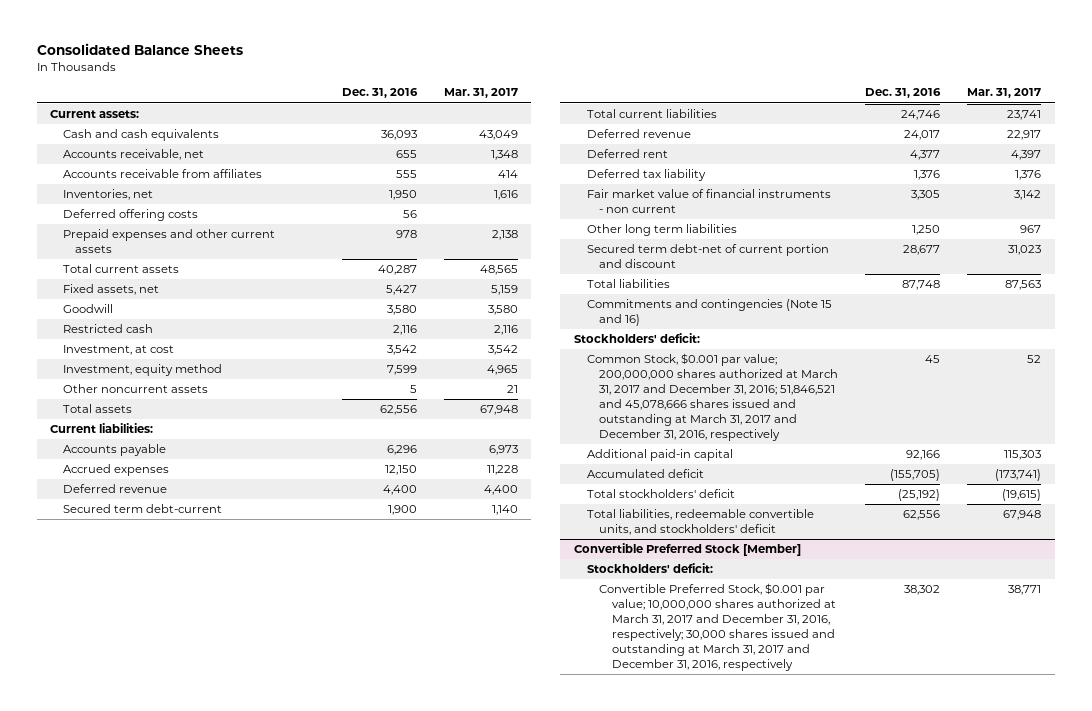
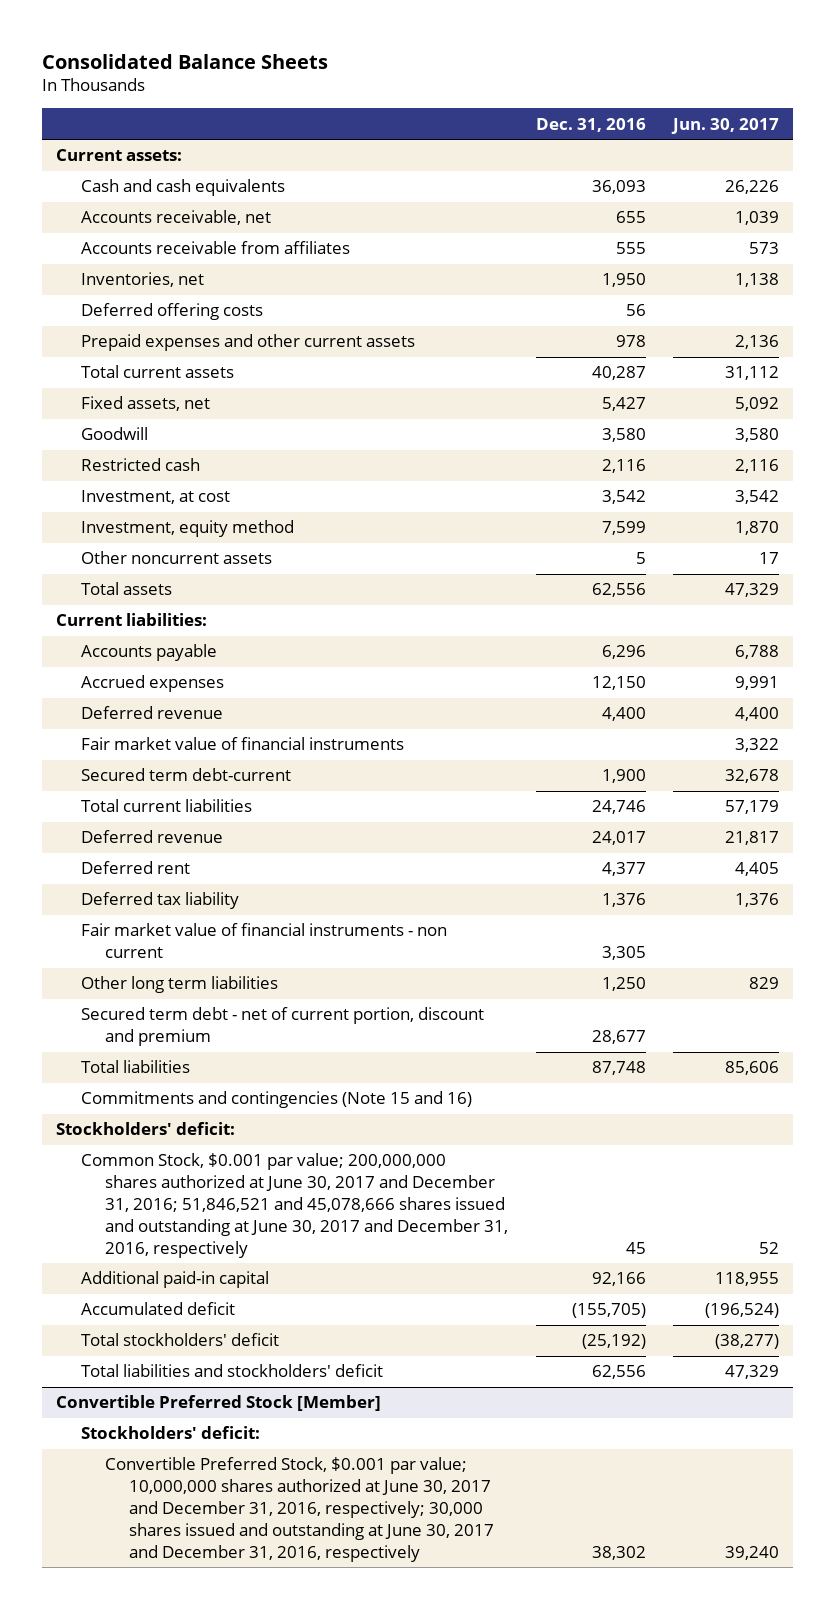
[443,88,518,99] Mar. 31, 2017 -> none
none -> [671,117,780,134] Jun. 30, 2017
none -> [80,737,404,751] Fair market value of financial instruments
[586,244,829,269] Secured term debt-net of current portion and discount -> [80,1007,484,1047] Secured term debt - net of current portion, discount and premium
[586,353,839,441] Common Stock, $0.001 par value; 200,000,000 shares authorized at March 31, 2017 and December 31, 2016; 51,846,521 and 45,078,666 shares issued and outstanding at March 31, 2017 and December 31, 2016, respectively -> [80,1153,509,1258] Common Stock, $0.001 par value; 200,000,000 shares authorized at June 30, 2017 and December 31, 2016; 51,846,521 and 45,078,666 shares issued and outstanding at June 30, 2017 and December 31, 2016, respectively
[586,509,814,536] Total liabilities, redeemable convertible units, and stockholders' deficit -> [80,1364,383,1378] Total liabilities and stockholders' deficit
[599,583,836,671] Convertible Preferred Stock, $0.001 par value; 10,000,000 shares authorized at March 31, 2017 and December 31, 2016, respectively; 30,000 shares issued and outstanding at March 31, 2017 and December 31, 2016, respectively -> [105,1457,495,1562] Convertible Preferred Stock, $0.001 par value; 10,000,000 shares authorized at June 30, 2017 and December 31, 2016, respectively; 30,000 shares issued and outstanding at June 30, 2017 and December 31, 2016, respectively

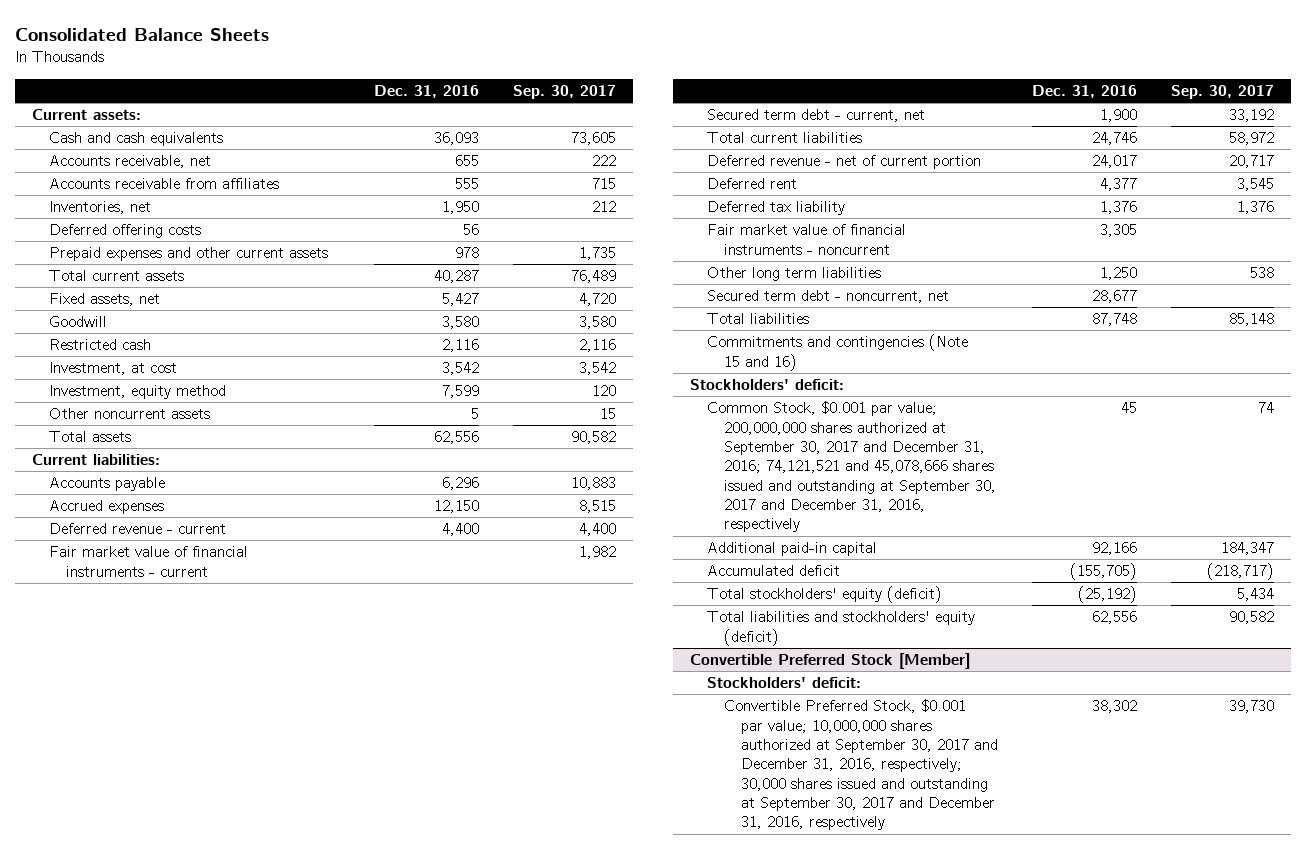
[671,117,780,134] Jun. 30, 2017 -> none
none -> [512,84,616,99] Sep. 30, 2017
[80,706,223,720] Deferred revenue -> [49,523,227,535] Deferred revenue - current
[80,737,404,751] Fair market value of financial instruments -> [49,546,249,577] Fair market value of financial instruments - current
[80,768,291,782] Secured term debt-current -> [707,109,926,123] Secured term debt - current, net
[80,830,223,844] Deferred revenue -> [707,155,982,170] Deferred revenue - net of current portion
[80,923,447,959] Fair market value of financial instruments - non current -> [707,224,907,255] Fair market value of financial instruments - noncurrent
[80,1007,484,1047] Secured term debt - net of current portion, discount and premium -> [707,290,950,304] Secured term debt - noncurrent, net
[80,1153,509,1258] Common Stock, $0.001 par value; 200,000,000 shares authorized at June 30, 2017 and December 31, 2016; 51,846,521 and 45,078,666 shares issued and outstanding at June 30, 2017 and December 31, 2016, respectively -> [707,401,997,533] Common Stock, $0.001 par value; 200,000,000 shares authorized at September 30, 2017 and December 31, 2016; 74,121,521 and 45,078,666 shares issued and outstanding at September 30, 2017 and December 31, 2016, respectively
[80,1333,279,1347] Total stockholders' deficit -> [707,586,943,604] Total stockholders' equity (deficit)
[80,1364,383,1378] Total liabilities and stockholders' deficit -> [707,611,976,646] Total liabilities and stockholders' equity (deficit)
[105,1457,495,1562] Convertible Preferred Stock, $0.001 par value; 10,000,000 shares authorized at June 30, 2017 and December 31, 2016, respectively; 30,000 shares issued and outstanding at June 30, 2017 and December 31, 2016, respectively -> [724,699,998,831] Convertible Preferred Stock, $0.001 par value; 10,000,000 shares authorized at September 30, 2017 and December 31, 2016, respectively; 30,000 shares issued and outstanding at September 30, 2017 and December 31, 2016, respectively

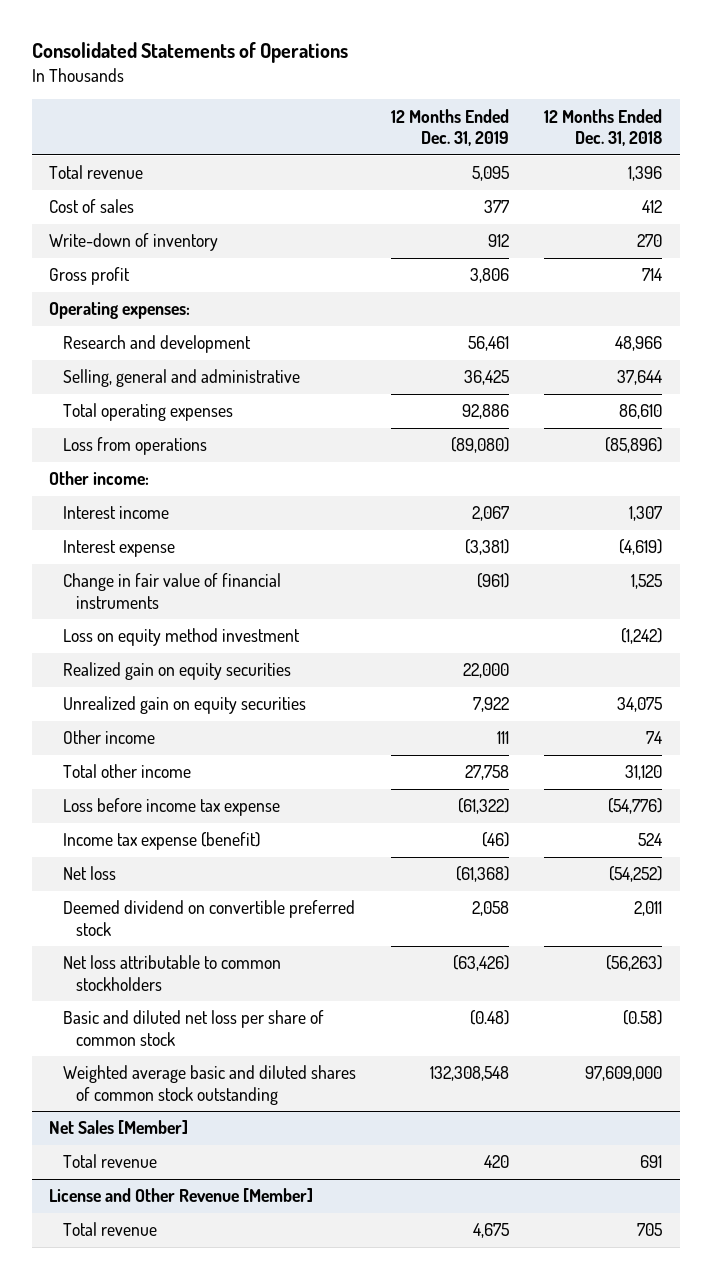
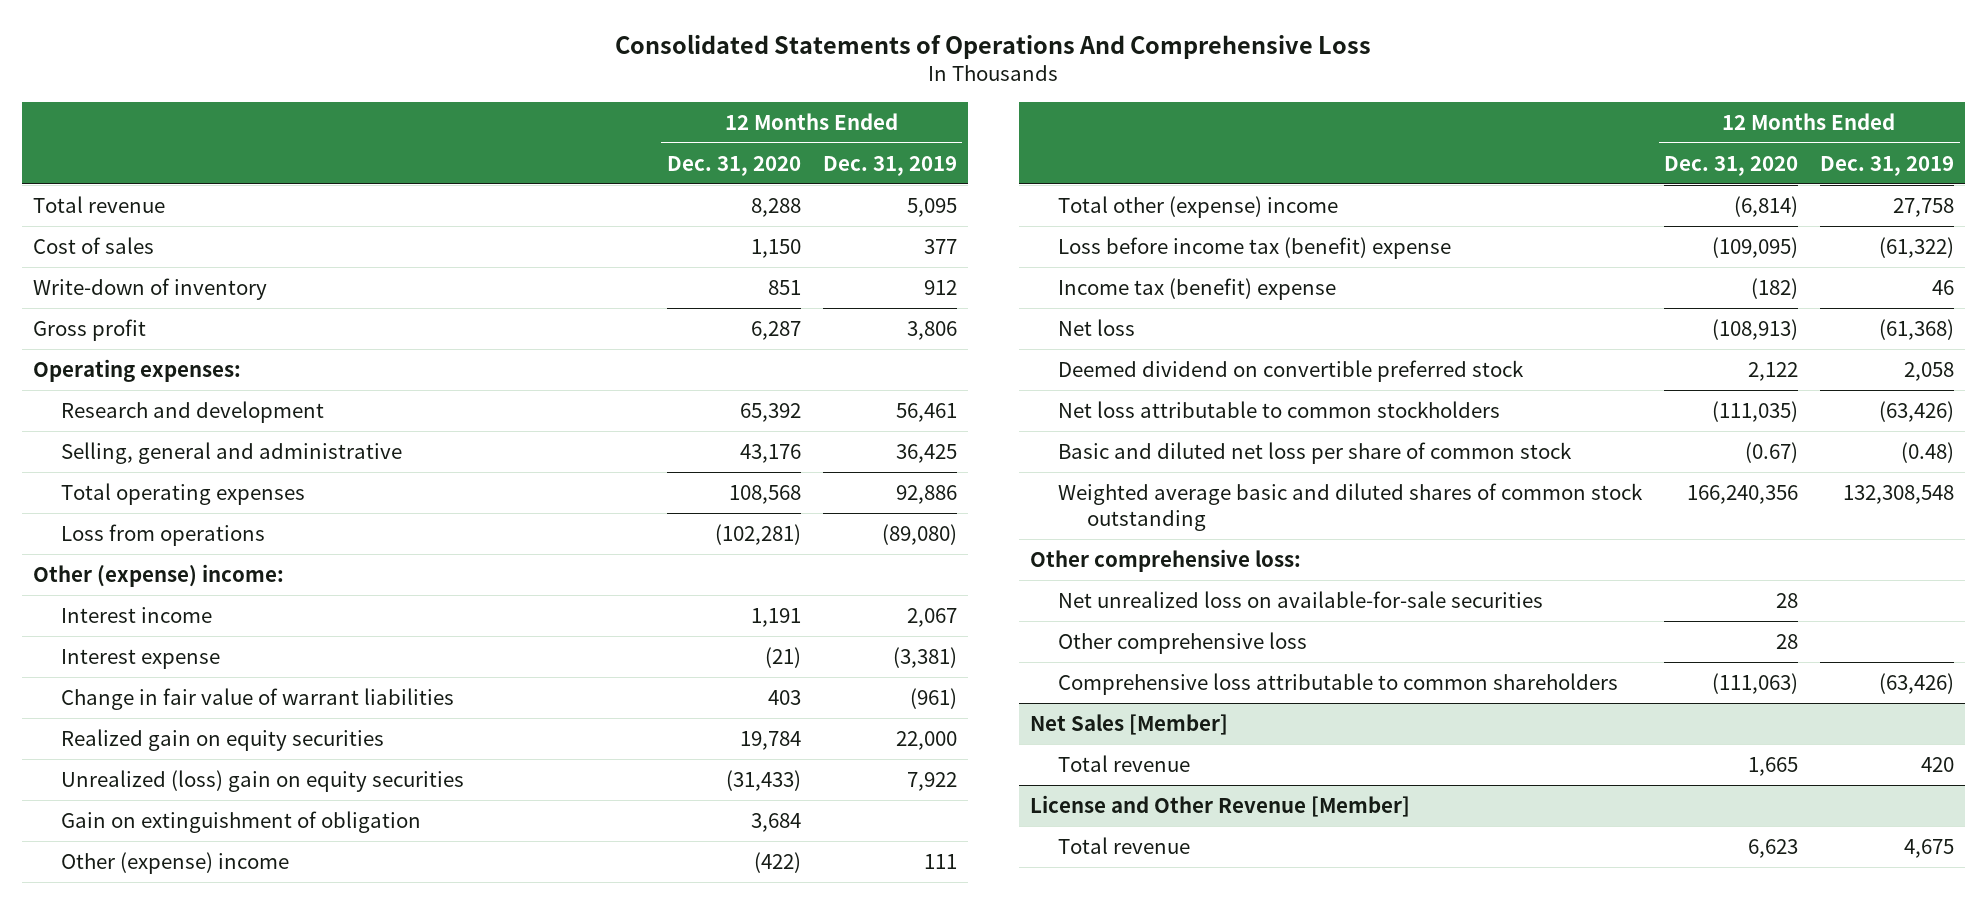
[31,42,348,64] Consolidated Statements of Operations -> [615,33,1372,59] Consolidated Statements of Operations And Comprehensive Loss
[544,108,663,146] 12 Months Ended Dec. 31, 2018 -> none
none -> [666,155,801,176] Dec. 31, 2020
[49,471,150,486] Other income: -> [32,563,284,587] Other (expense) income:
[62,628,300,647] Loss on equity method investment -> none
[62,573,281,609] Change in fair value of financial instruments -> [60,687,454,710] Change in fair value of warrant liabilities
[62,696,306,715] Unrealized gain on equity securities -> [60,769,464,792] Unrealized (loss) gain on equity securities
none -> [60,810,421,833] Gain on extinguishment of obligation
[62,730,155,745] Other income -> [60,851,289,874] Other (expense) income
[62,764,191,779] Total other income -> [1058,195,1339,218] Total other (expense) income
[62,798,280,817] Loss before income tax expense -> [1058,236,1452,259] Loss before income tax (benefit) expense
[62,832,260,851] Income tax expense (benefit) -> [1058,277,1337,300] Income tax (benefit) expense
[481,832,509,848] (46) -> [1932,279,1955,295] 46
none -> [1030,548,1302,572] Other comprehensive loss:
none -> [1058,590,1544,608] Net unrealized loss on available-for-sale securities
none -> [1058,631,1308,654] Other comprehensive loss
none -> [1058,672,1619,695] Comprehensive loss attributable to common shareholders

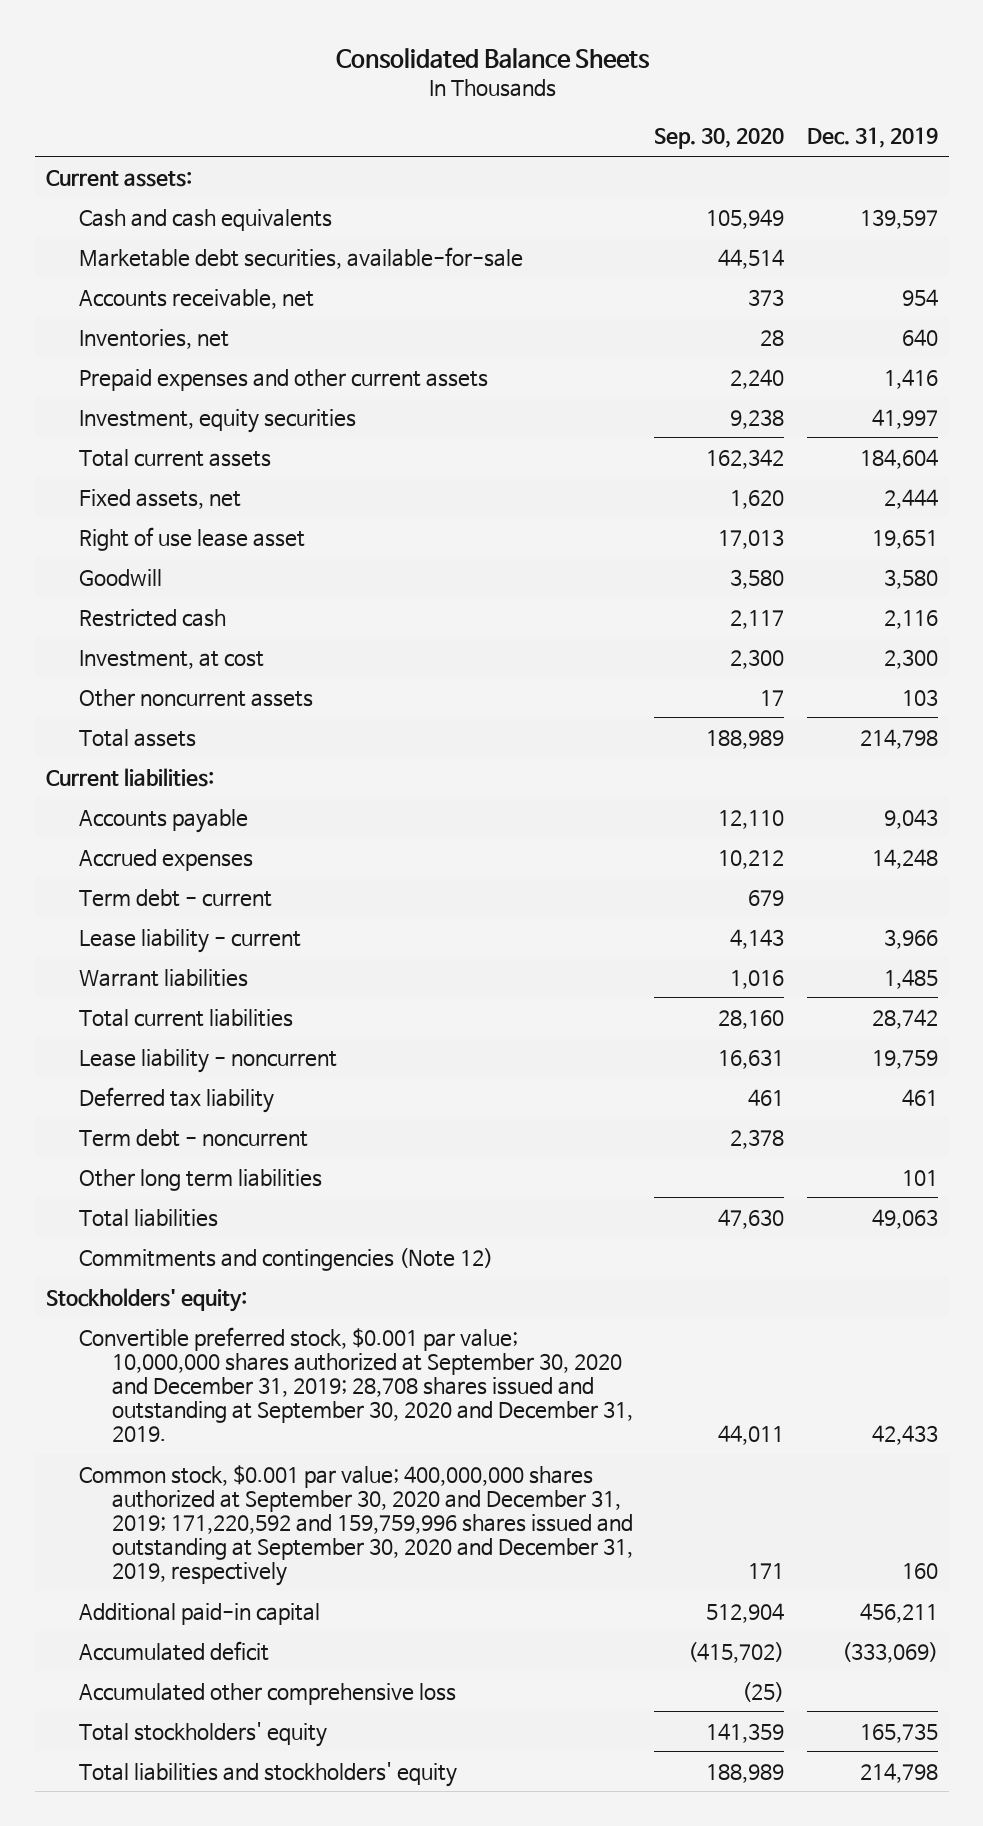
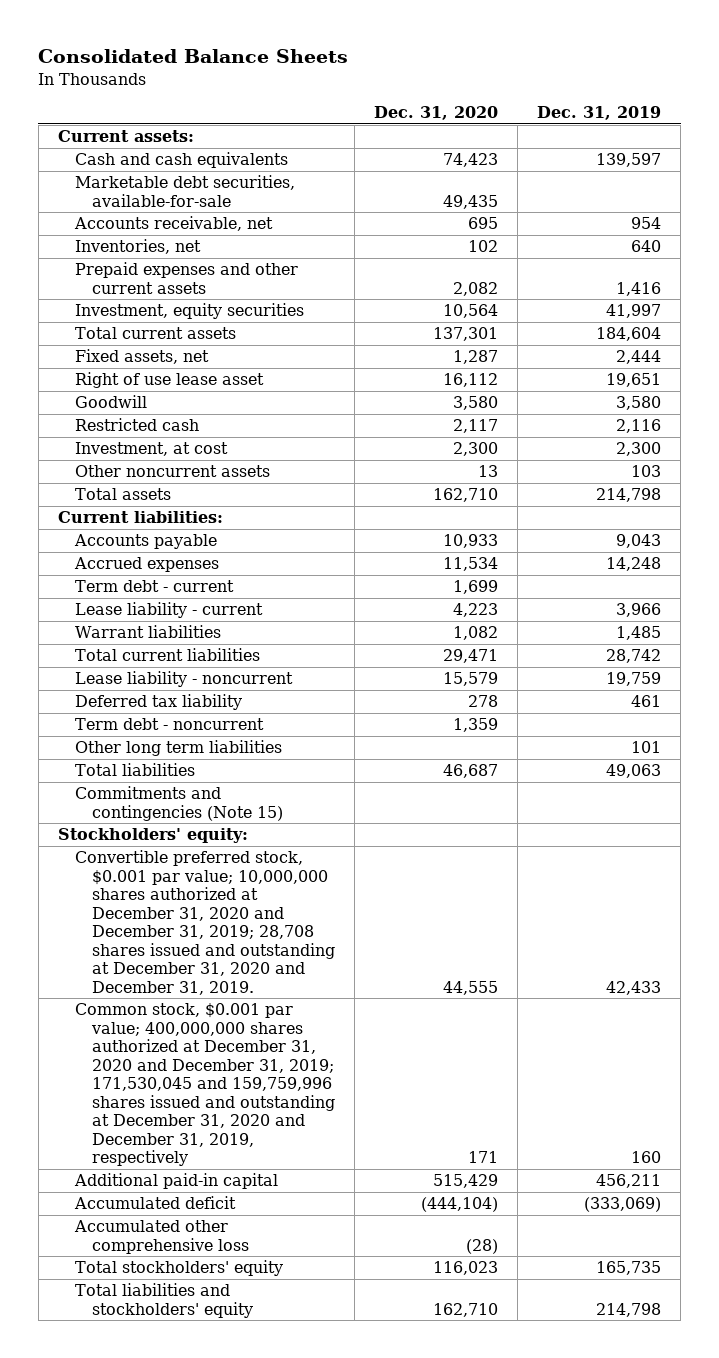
[654,128,785,150] Sep. 30, 2020 -> none
none -> [373,106,498,121] Dec. 31, 2020
[78,1247,493,1271] Commitments and contingencies (Note 12) -> [74,786,283,821] Commitments and contingencies (Note 15)
[78,1326,633,1443] Convertible preferred stock, $0.001 par value; 10,000,000 shares authorized at September 30, 2020 and December 31, 2019; 28,708 shares issued and outstanding at September 30, 2020 and December 31, 2019. -> [74,850,335,995] Convertible preferred stock, $0.001 par value; 10,000,000 shares authorized at December 31, 2020 and December 31, 2019; 28,708 shares issued and outstanding at December 31, 2020 and December 31, 2019.
[78,1464,633,1587] Common stock, $0.001 par value; 400,000,000 shares authorized at September 30, 2020 and December 31, 2019; 171,220,592 and 159,759,996 shares issued and outstanding at September 30, 2020 and December 31, 2019, respectively -> [74,1003,335,1167] Common stock, $0.001 par value; 400,000,000 shares authorized at December 31, 2020 and December 31, 2019; 171,530,045 and 159,759,996 shares issued and outstanding at December 31, 2020 and December 31, 2019, respectively

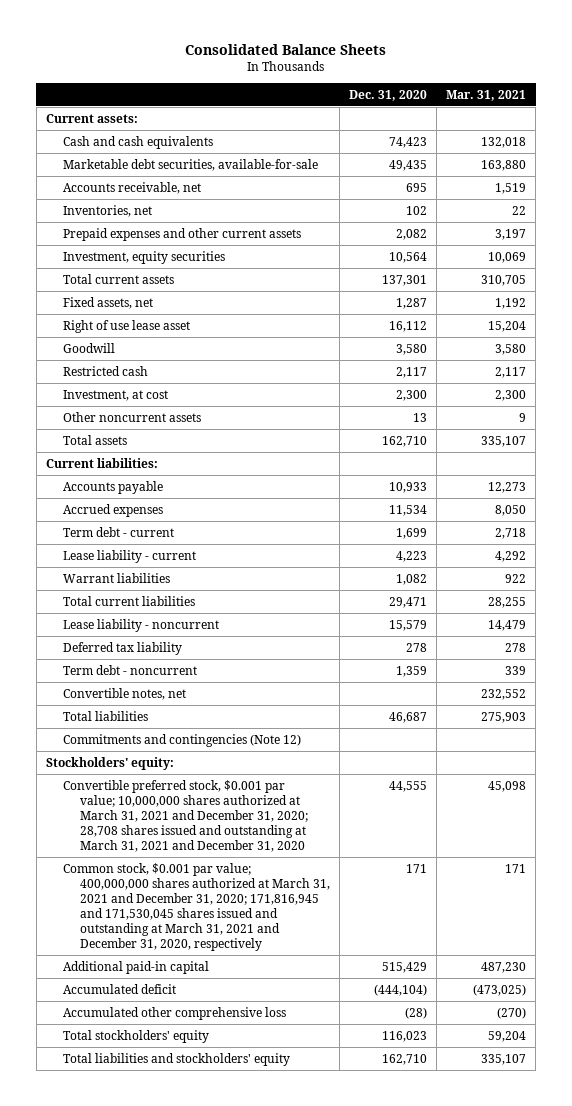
[537,106,662,121] Dec. 31, 2019 -> none
none -> [446,89,527,101] Mar. 31, 2021
[74,740,282,757] Other long term liabilities -> none
none -> [62,687,186,700] Convertible notes, net
[74,786,283,821] Commitments and contingencies (Note 15) -> [62,733,301,747] Commitments and contingencies (Note 12)
[74,850,335,995] Convertible preferred stock, $0.001 par value; 10,000,000 shares authorized at December 31, 2020 and December 31, 2019; 28,708 shares issued and outstanding at December 31, 2020 and December 31, 2019. -> [62,779,308,852] Convertible preferred stock, $0.001 par value; 10,000,000 shares authorized at March 31, 2021 and December 31, 2020; 28,708 shares issued and outstanding at March 31, 2021 and December 31, 2020
[74,1003,335,1167] Common stock, $0.001 par value; 400,000,000 shares authorized at December 31, 2020 and December 31, 2019; 171,530,045 and 159,759,996 shares issued and outstanding at December 31, 2020 and December 31, 2019, respectively -> [62,862,330,952] Common stock, $0.001 par value; 400,000,000 shares authorized at March 31, 2021 and December 31, 2020; 171,816,945 and 171,530,045 shares issued and outstanding at March 31, 2021 and December 31, 2020, respectively

